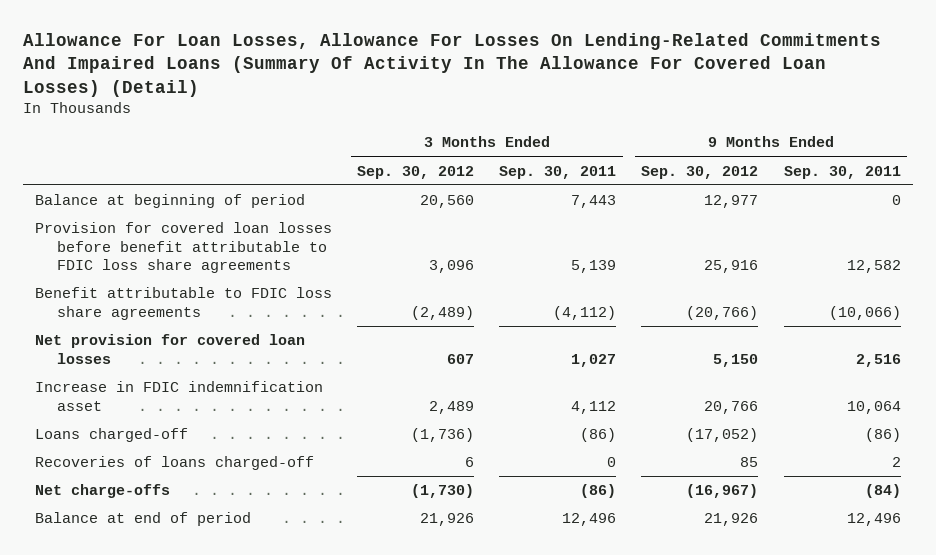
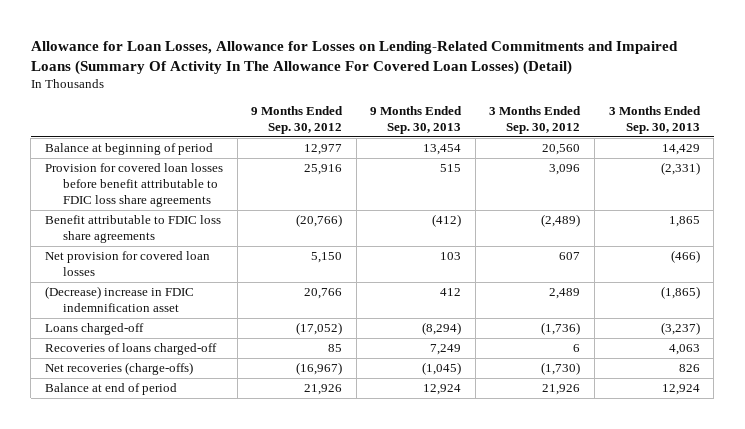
[22,33,881,97] Allowance For Loan Losses, Allowance For Losses On Lending-Related Commitments And Impaired Loans (Summary Of Activity In The Allowance For Covered Loan Losses) (Detail) -> [30,40,678,75] Allowance for Loan Losses, Allowance for Losses on Lending-Related Commitments and Impaired Loans (Summary Of Activity In The Allowance For Covered Loan Losses) (Detail)
[499,165,617,179] Sep. 30, 2011 -> none
[783,165,901,179] Sep. 30, 2011 -> none
none -> [370,106,463,134] 9 Months Ended Sep. 30, 2013
none -> [608,106,701,134] 3 Months Ended Sep. 30, 2013
[35,381,324,411] Increase in FDIC indemnification asset -> [44,286,194,312] (Decrease) increase in FDIC indemnification asset
[35,484,171,499] Net charge-offs -> [44,362,193,376] Net recoveries (charge-offs)

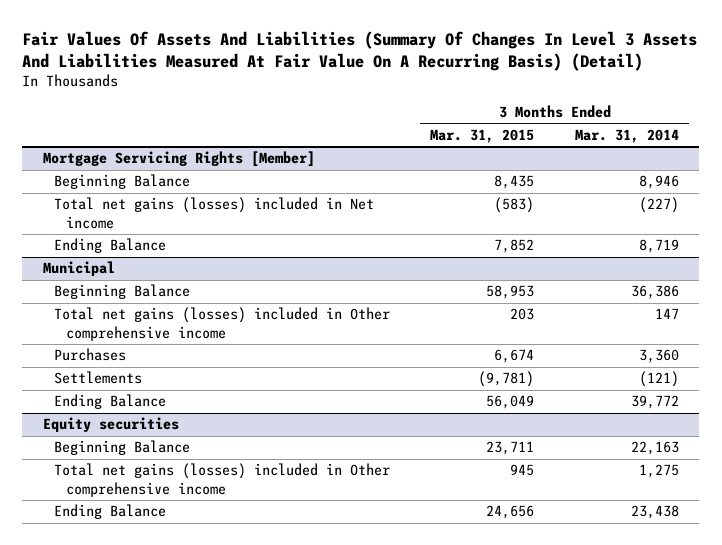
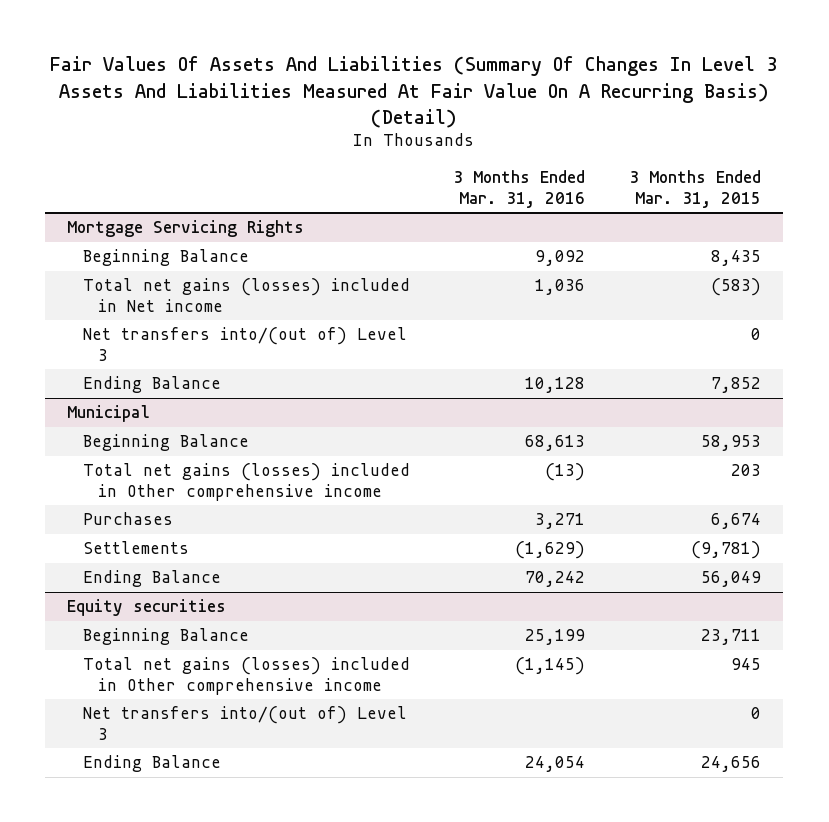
[574,128,679,143] Mar. 31, 2014 -> none
none -> [453,170,586,208] 3 Months Ended Mar. 31, 2016
[42,151,315,168] Mortgage Servicing Rights [Member] -> [67,220,305,238] Mortgage Servicing Rights
none -> [82,327,407,361] Net transfers into/(out of) Level 3
none -> [82,706,407,740] Net transfers into/(out of) Level 3

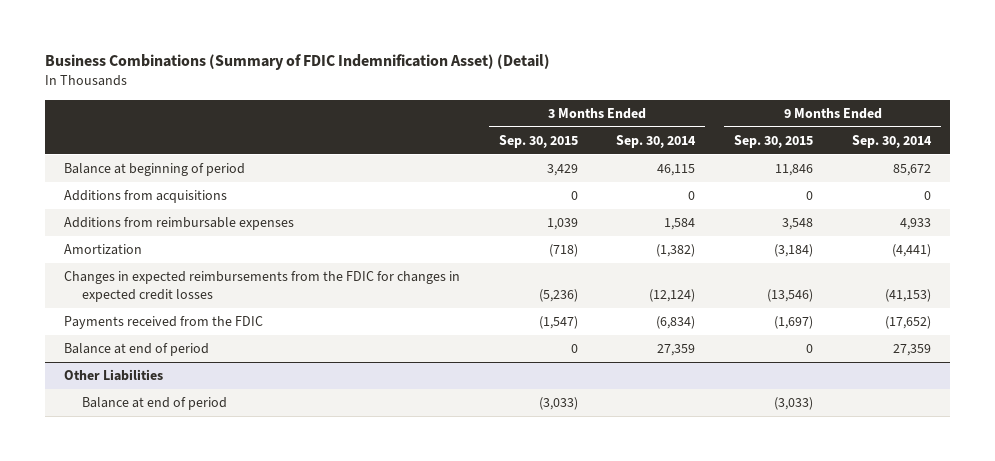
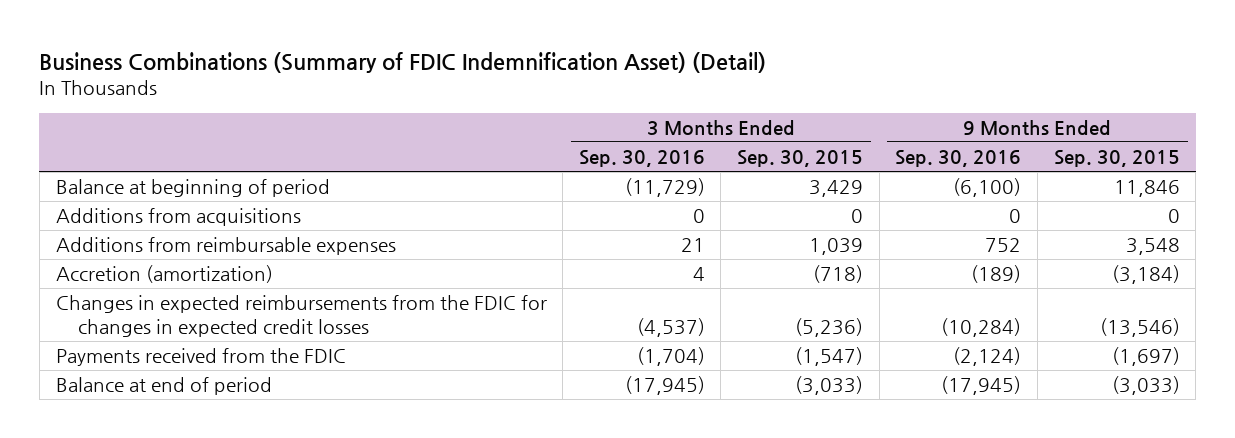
[616,134,697,148] Sep. 30, 2014 -> none
[851,134,932,148] Sep. 30, 2014 -> none
none -> [578,150,705,168] Sep. 30, 2016
none -> [895,150,1022,168] Sep. 30, 2016
[63,244,142,256] Amortization -> [55,265,273,284] Accretion (amortization)
[63,343,209,357] Balance at end of period -> none
[63,369,163,382] Other Liabilities -> none

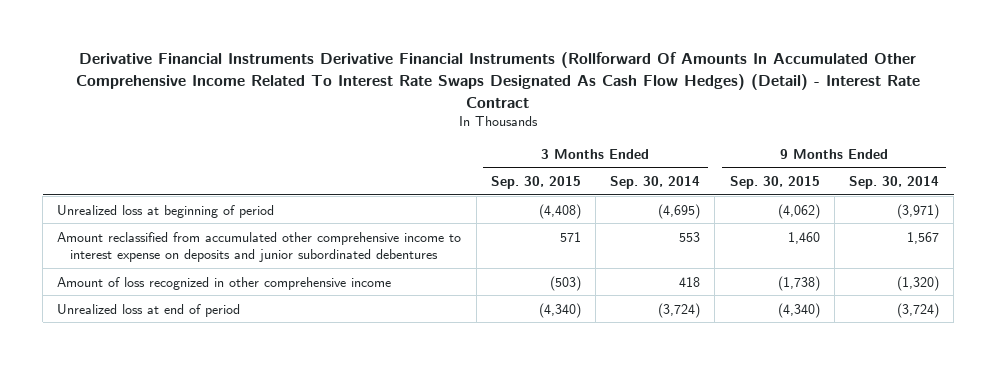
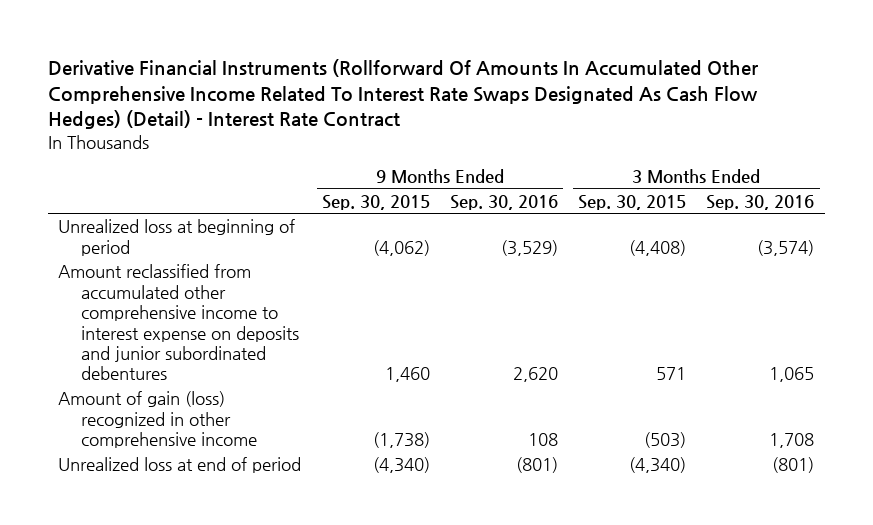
[76,52,921,108] Derivative Financial Instruments Derivative Financial Instruments (Rollforward Of Amounts In Accumulated Other Comprehensive Income Related To Interest Rate Swaps Designated As Cash Flow Hedges) (Detail) - Interest Rate Contract -> [48,58,759,130] Derivative Financial Instruments (Rollforward Of Amounts In Accumulated Other Comprehensive Income Related To Interest Rate Swaps Designated As Cash Flow Hedges) (Detail) - Interest Rate Contract
[610,176,701,190] Sep. 30, 2014 -> none
[849,176,940,190] Sep. 30, 2014 -> none
none -> [449,194,558,210] Sep. 30, 2016
none -> [706,194,815,210] Sep. 30, 2016
[57,276,392,290] Amount of loss recognized in other comprehensive income -> [58,391,258,449] Amount of gain (loss) recognized in other comprehensive income

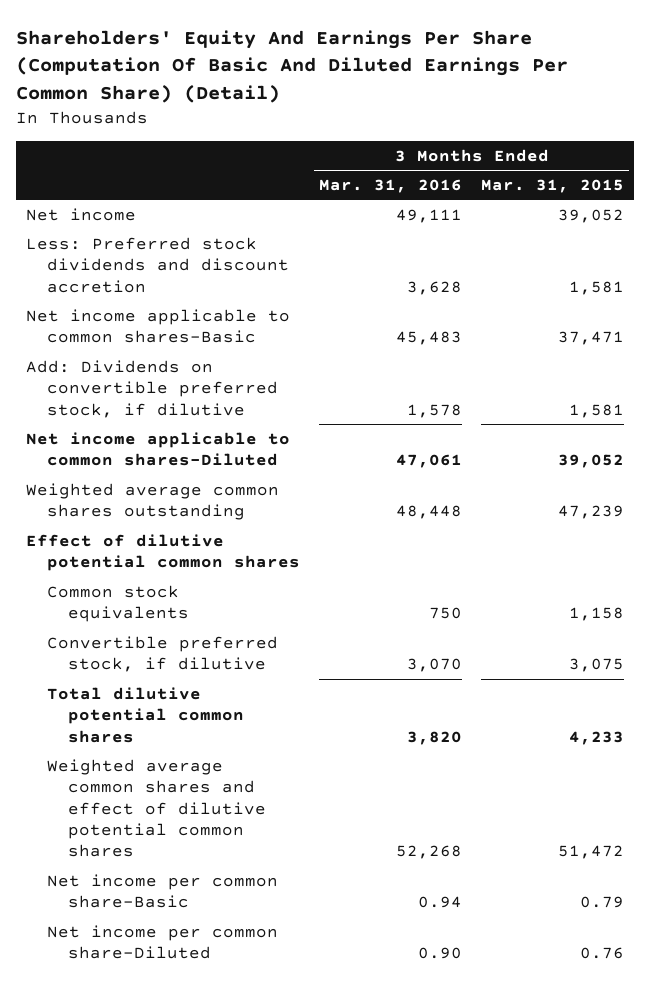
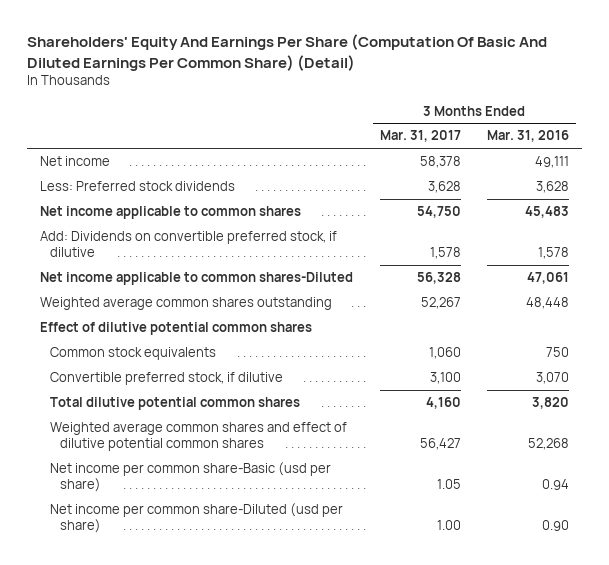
[481,179,625,194] Mar. 31, 2015 -> none
none -> [379,130,461,143] Mar. 31, 2017
[25,236,290,293] Less: Preferred stock dividends and discount accretion -> [40,181,236,192] Less: Preferred stock dividends
[25,308,290,344] Net income applicable to common shares-Basic -> [40,206,302,220] Net income applicable to common shares
[47,873,279,909] Net income per common share-Basic -> [50,462,332,492] Net income per common share-Basic (usd per share)
[47,924,279,960] Net income per common share-Diluted -> [50,503,344,533] Net income per common share-Diluted (usd per share)

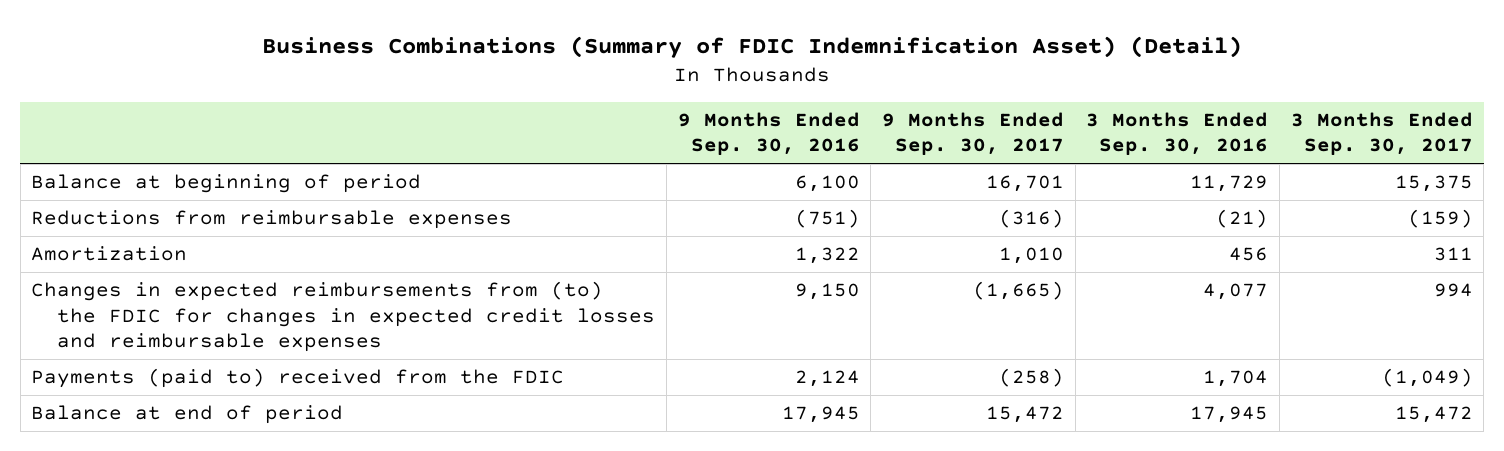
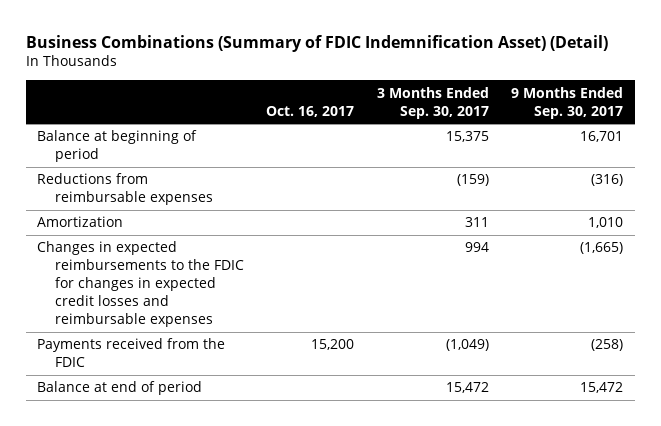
[677,112,860,156] 9 Months Ended Sep. 30, 2016 -> none
[1086,112,1269,156] 3 Months Ended Sep. 30, 2016 -> none
none -> [266,105,355,117] Oct. 16, 2017
[31,281,656,352] Changes in expected reimbursements from (to) the FDIC for changes in expected credit losses and reimbursable expenses -> [37,241,244,328] Changes in expected reimbursements to the FDIC for changes in expected credit losses and reimbursable expenses
[31,368,565,389] Payments (paid to) received from the FDIC -> [37,338,226,368] Payments received from the FDIC

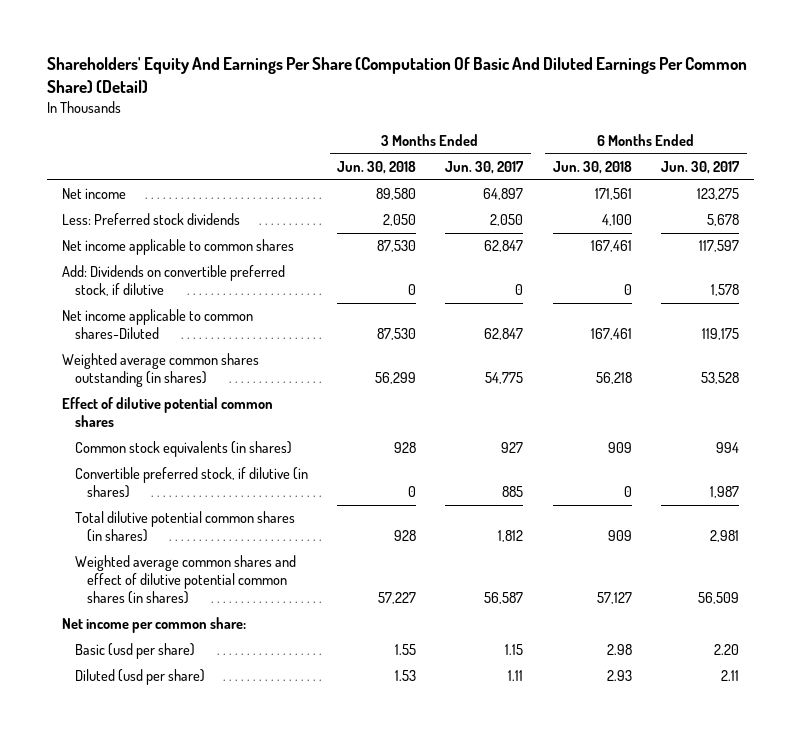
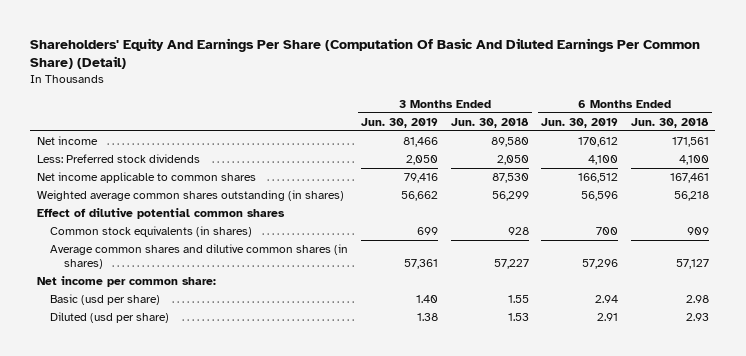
[445,160,525,174] Jun. 30, 2017 -> none
[661,160,741,174] Jun. 30, 2017 -> none
none -> [360,117,438,128] Jun. 30, 2019
none -> [541,117,619,128] Jun. 30, 2019
[61,265,285,297] Add: Dividends on convertible preferred stock, if dilutive -> none
[61,309,253,340] Net income applicable to common shares-Diluted -> none
[74,467,308,499] Convertible preferred stock, if dilutive (in shares) -> none
[74,511,295,543] Total dilutive potential common shares (in shares) -> none
[74,555,296,604] Weighted average common shares and effect of dilutive potential common shares (in shares) -> [50,243,349,269] Average common shares and dilutive common shares (in shares)

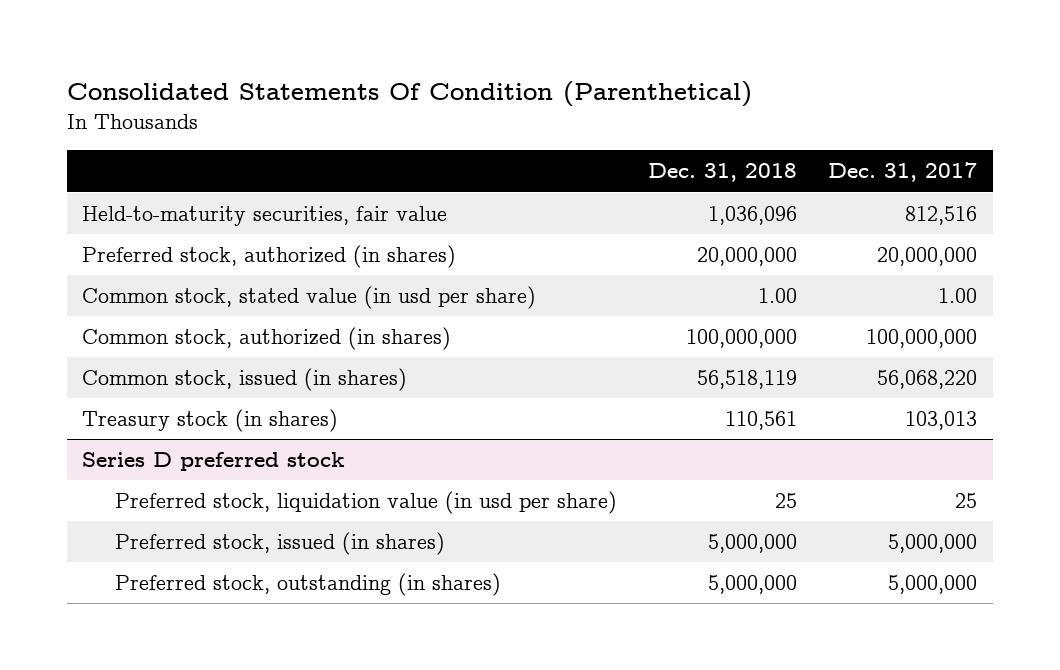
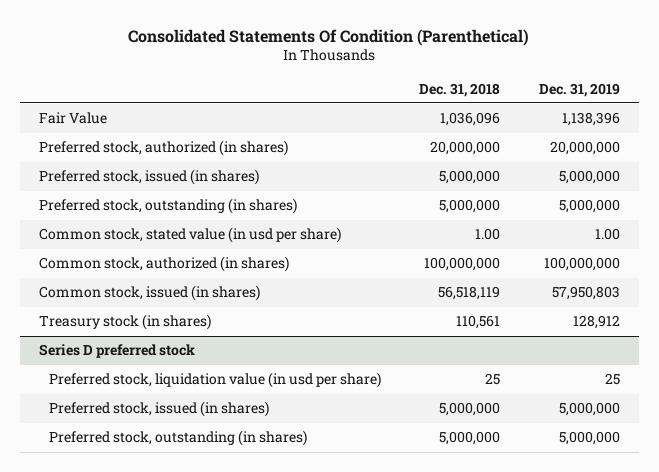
[828,162,978,183] Dec. 31, 2017 -> none
none -> [538,82,620,97] Dec. 31, 2019
[82,206,448,227] Held-to-maturity securities, fair value -> [39,112,108,125] Fair Value
none -> [39,169,260,186] Preferred stock, issued (in shares)
none -> [39,198,298,215] Preferred stock, outstanding (in shares)

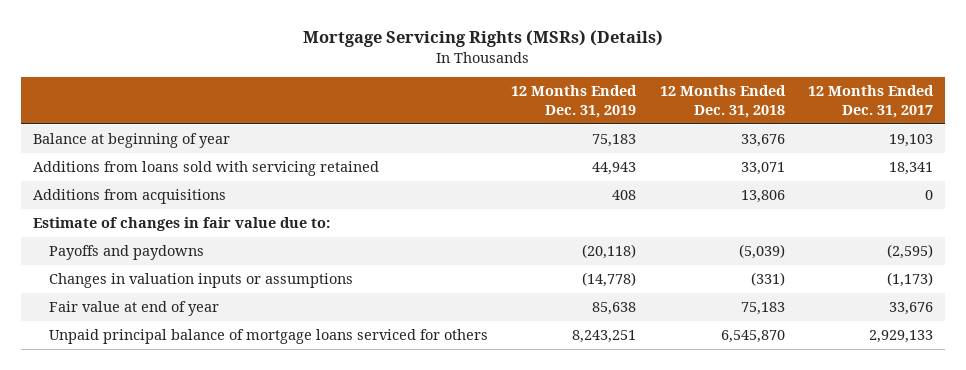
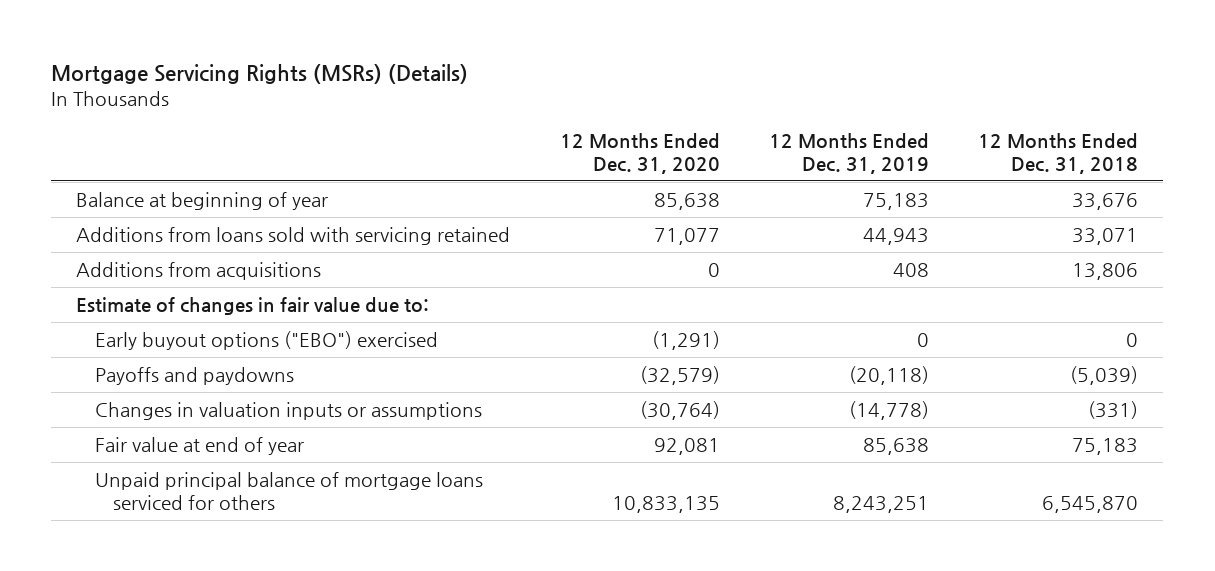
[807,85,934,118] 12 Months Ended Dec. 31, 2017 -> none
none -> [559,132,720,174] 12 Months Ended Dec. 31, 2020
none -> [94,330,438,350] Early buyout options ("EBO") exercised

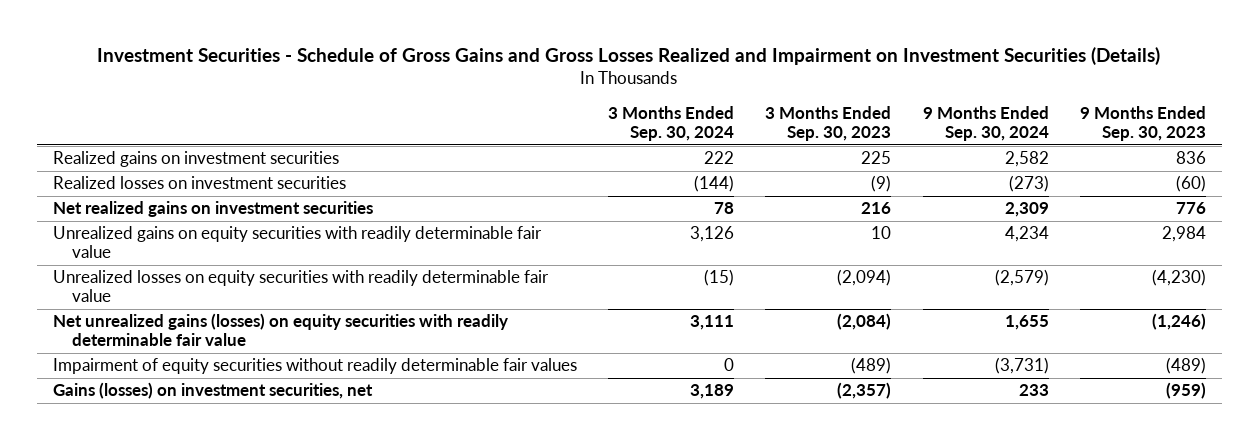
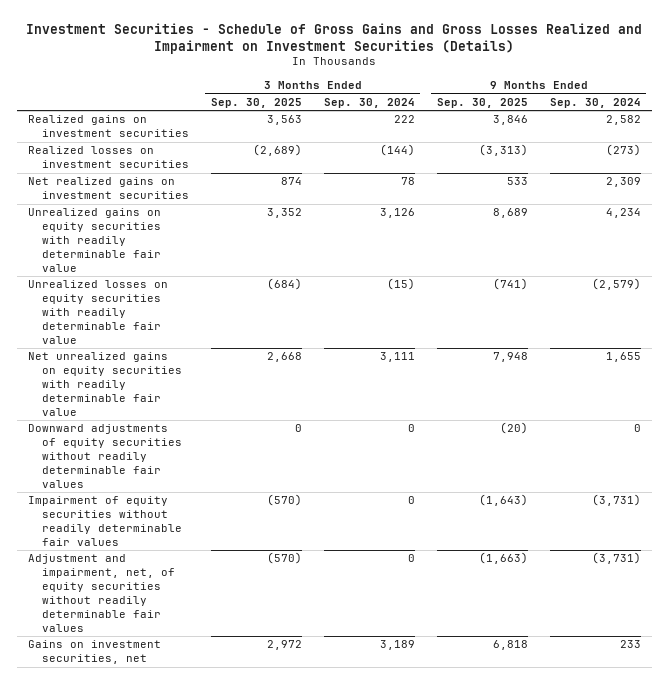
[765,106,892,141] 3 Months Ended Sep. 30, 2023 -> none
[1080,106,1207,141] 9 Months Ended Sep. 30, 2023 -> none
none -> [210,97,302,108] Sep. 30, 2025
none -> [436,97,528,108] Sep. 30, 2025
[52,313,508,347] Net unrealized gains (losses) on equity securities with readily determinable fair value -> [27,352,182,416] Net unrealized gains on equity securities with readily determinable fair value
none -> [27,424,182,488] Downward adjustments of equity securities without readily determinable fair values
none -> [27,554,175,632] Adjustment and impairment, net, of equity securities without readily determinable fair values
[52,382,373,400] Gains (losses) on investment securities, net -> [27,640,161,665] Gains on investment securities, net

